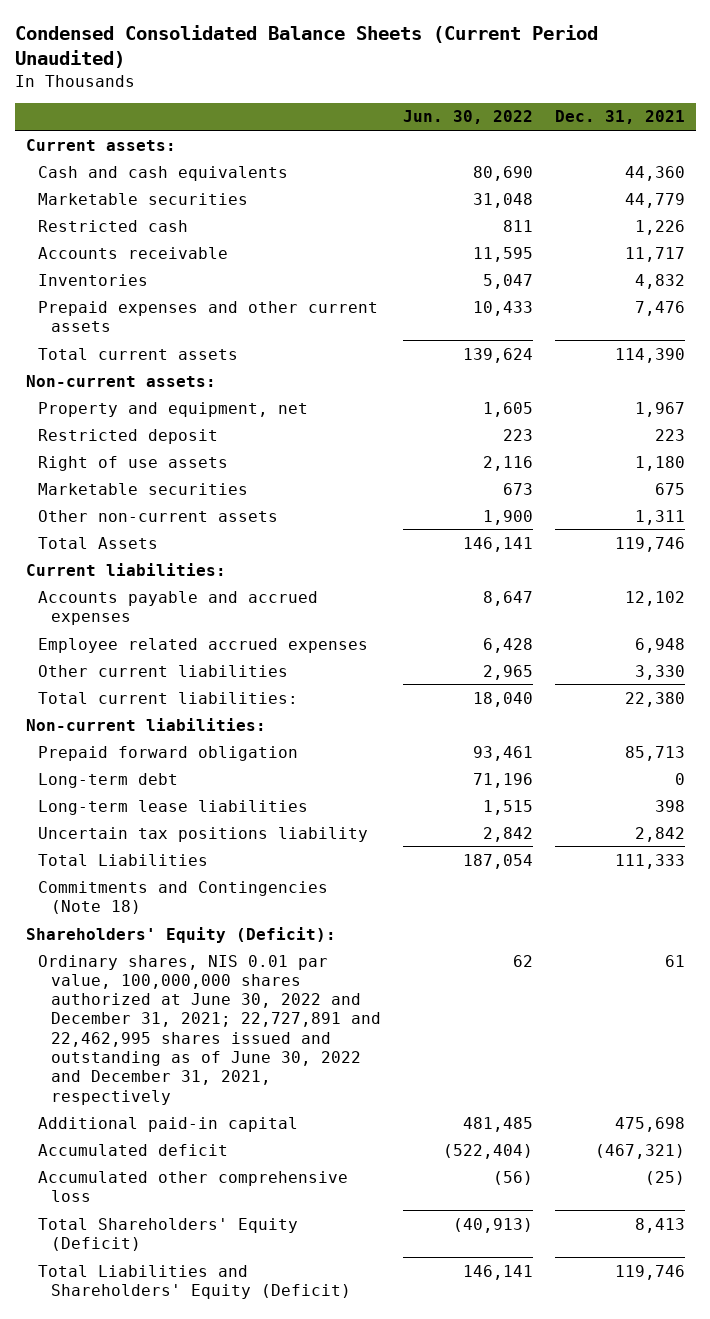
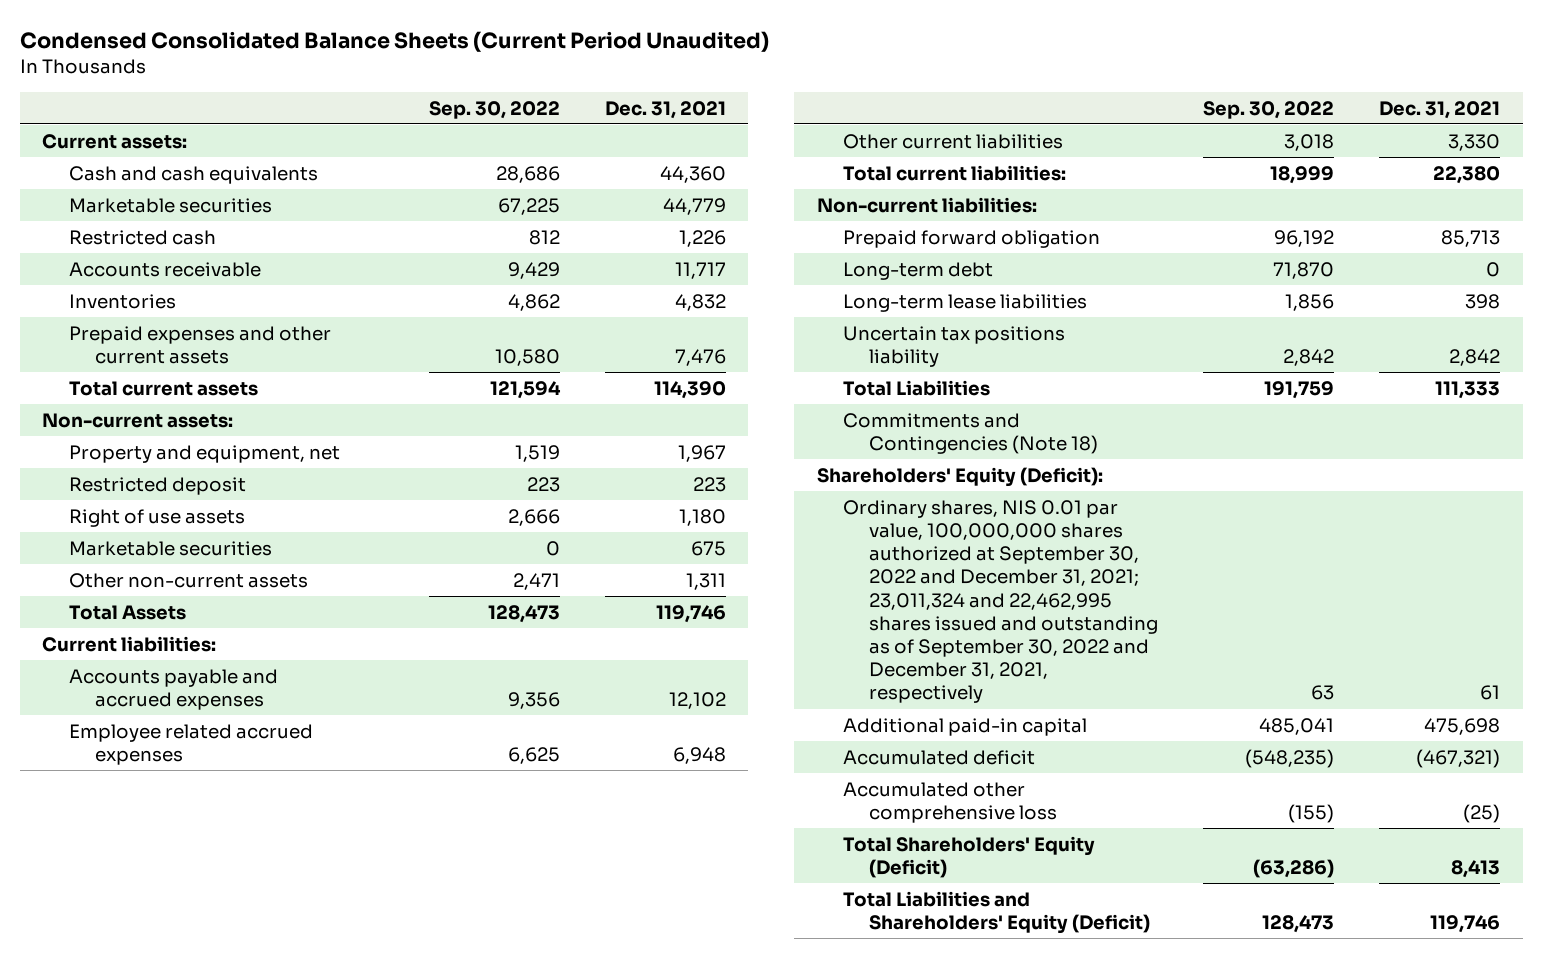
[402,110,533,125] Jun. 30, 2022 -> none
none -> [428,100,560,119] Sep. 30, 2022
[38,954,381,1105] Ordinary shares, NIS 0.01 par value, 100,000,000 shares authorized at June 30, 2022 and December 31, 2021; 22,727,891 and 22,462,995 shares issued and outstanding as of June 30, 2022 and December 31, 2021, respectively -> [843,499,1159,704] Ordinary shares, NIS 0.01 par value, 100,000,000 shares authorized at September 30, 2022 and December 31, 2021; 23,011,324 and 22,462,995 shares issued and outstanding as of September 30, 2022 and December 31, 2021, respectively

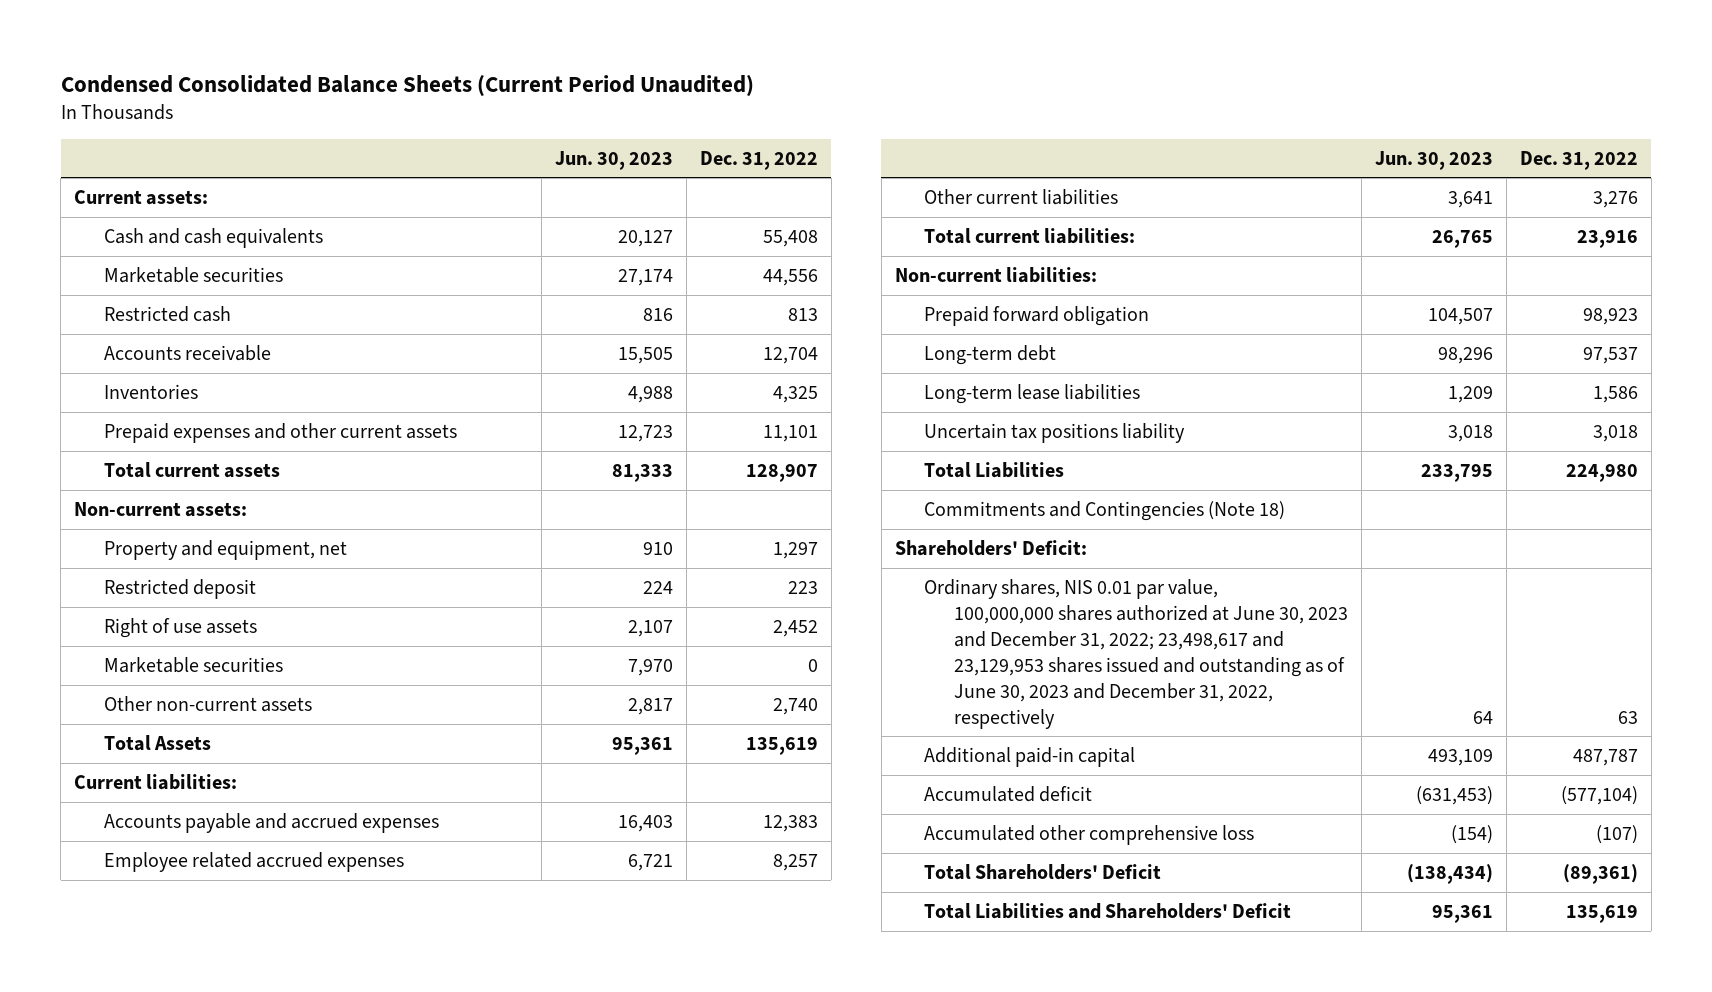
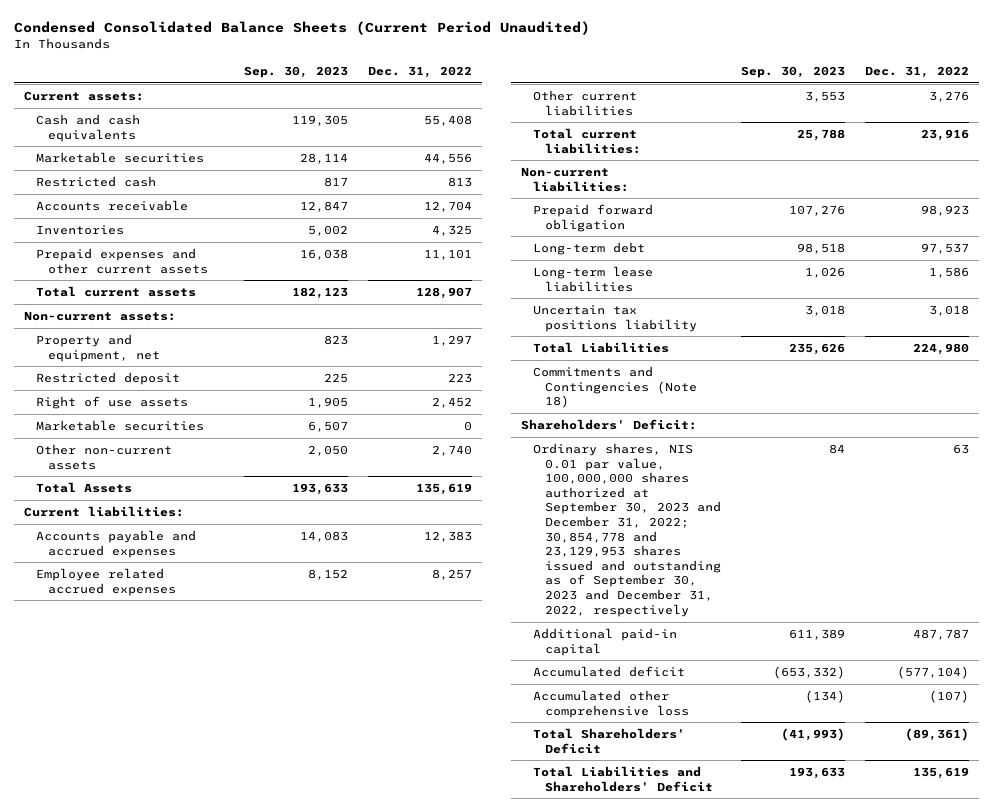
[554,150,673,170] Jun. 30, 2023 -> none
none -> [244,65,349,78] Sep. 30, 2023
[924,578,1348,729] Ordinary shares, NIS 0.01 par value, 100,000,000 shares authorized at June 30, 2023 and December 31, 2022; 23,498,617 and 23,129,953 shares issued and outstanding as of June 30, 2023 and December 31, 2022, respectively -> [532,442,721,617] Ordinary shares, NIS 0.01 par value, 100,000,000 shares authorized at September 30, 2023 and December 31, 2022; 30,854,778 and 23,129,953 shares issued and outstanding as of September 30, 2023 and December 31, 2022, respectively

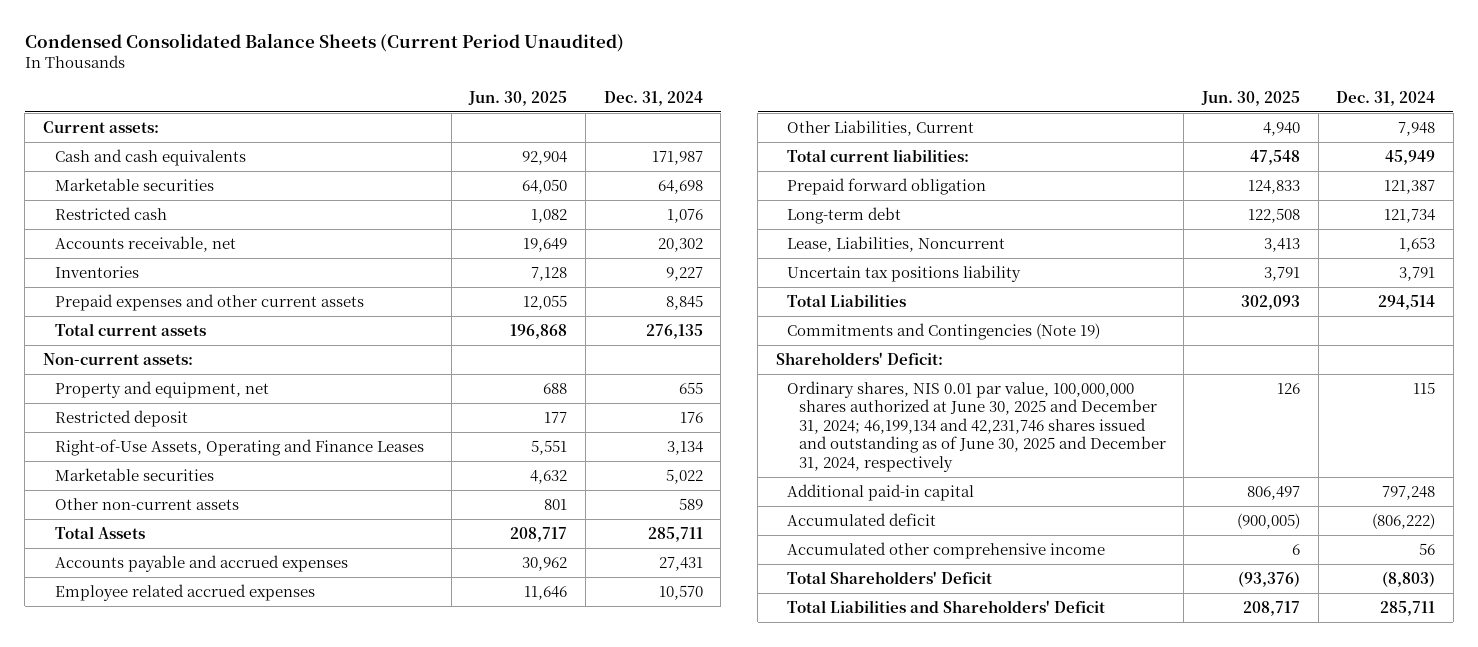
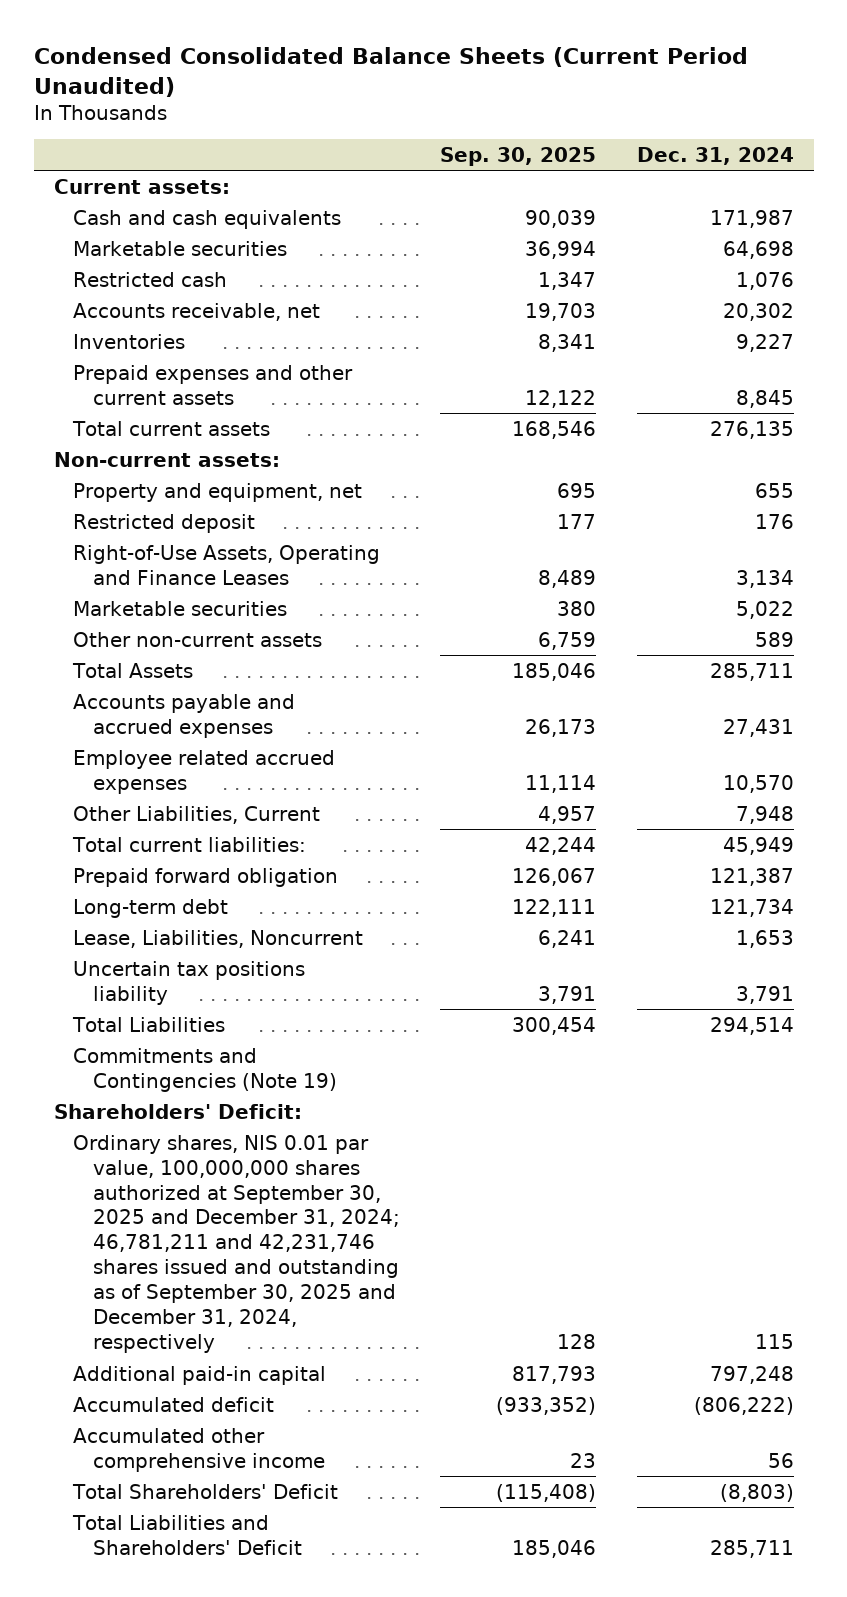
[468,90,568,106] Jun. 30, 2025 -> none
none -> [440,146,597,166] Sep. 30, 2025
[787,381,1166,472] Ordinary shares, NIS 0.01 par value, 100,000,000 shares authorized at June 30, 2025 and December 31, 2024; 46,199,134 and 42,231,746 shares issued and outstanding as of June 30, 2025 and December 31, 2024, respectively -> [73,1134,401,1354] Ordinary shares, NIS 0.01 par value, 100,000,000 shares authorized at September 30, 2025 and December 31, 2024; 46,781,211 and 42,231,746 shares issued and outstanding as of September 30, 2025 and December 31, 2024, respectively

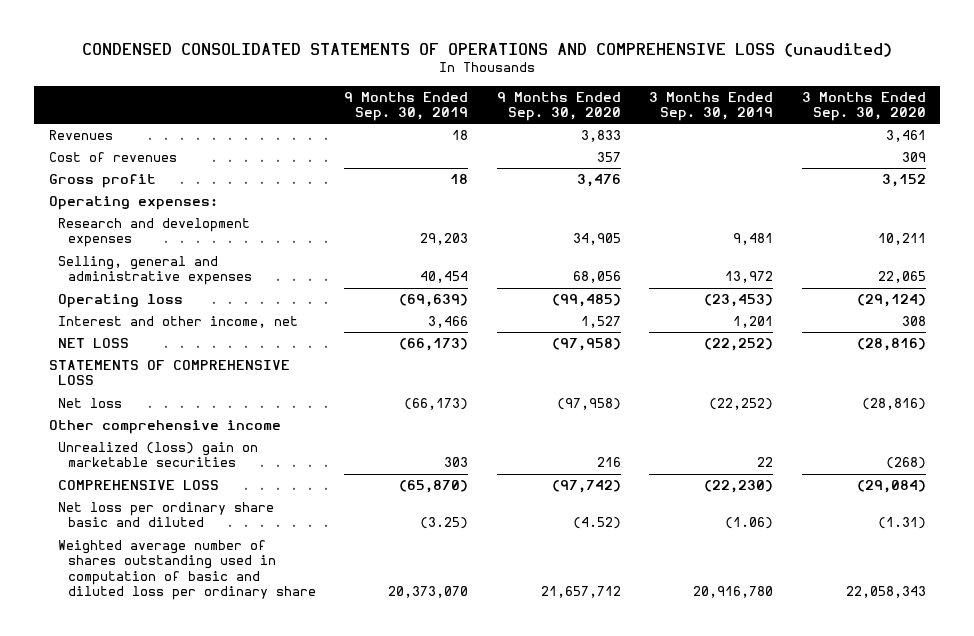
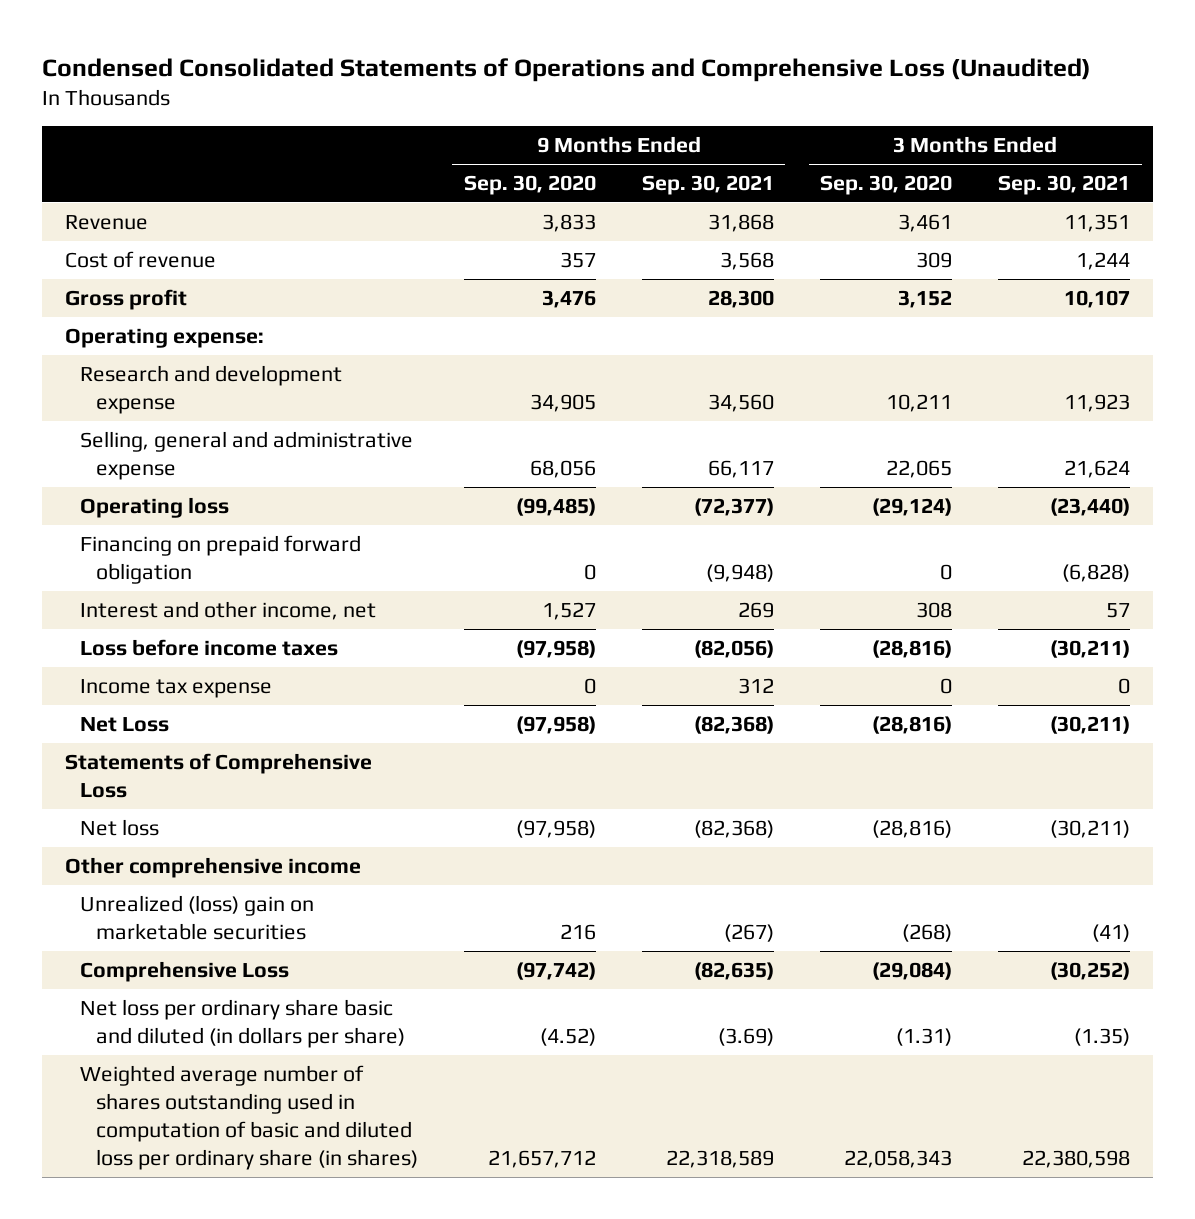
[82,42,893,57] CONDENSED CONSOLIDATED STATEMENTS OF OPERATIONS AND COMPREHENSIVE LOSS (unaudited) -> [41,57,1091,82] Condensed Consolidated Statements of Operations and Comprehensive Loss (Unaudited)
[344,91,469,122] 9 Months Ended Sep. 30, 2019 -> none
[649,91,774,122] 3 Months Ended Sep. 30, 2019 -> none
none -> [641,174,774,195] Sep. 30, 2021
none -> [998,174,1131,195] Sep. 30, 2021
[48,130,113,141] Revenues -> [64,214,148,230] Revenue
[48,152,177,163] Cost of revenues -> [64,250,216,268] Cost of revenue
[48,196,218,211] Operating expenses: -> [64,327,264,348] Operating expense:
[58,218,251,248] Research and development expenses -> [80,364,343,415] Research and development expense
[58,256,252,286] Selling, general and administrative expenses -> [80,430,414,481] Selling, general and administrative expense
none -> [80,534,362,585] Financing on prepaid forward obligation
none -> [80,638,339,656] Loss before income taxes
none -> [80,678,273,698] Income tax expense
[58,338,130,349] NET LOSS -> [80,716,170,732] Net Loss
[48,360,290,386] STATEMENTS OF COMPREHENSIVE LOSS -> [64,752,372,799] Statements of Comprehensive Loss
[58,480,220,491] COMPREHENSIVE LOSS -> [80,960,290,982] Comprehensive Loss
[58,502,275,528] Net loss per ordinary share basic and diluted -> [80,998,405,1049] Net loss per ordinary share basic and diluted (in dollars per share)
[58,540,316,601] Weighted average number of shares outstanding used in computation of basic and diluted loss per ordinary share -> [80,1064,418,1171] Weighted average number of shares outstanding used in computation of basic and diluted loss per ordinary share (in shares)

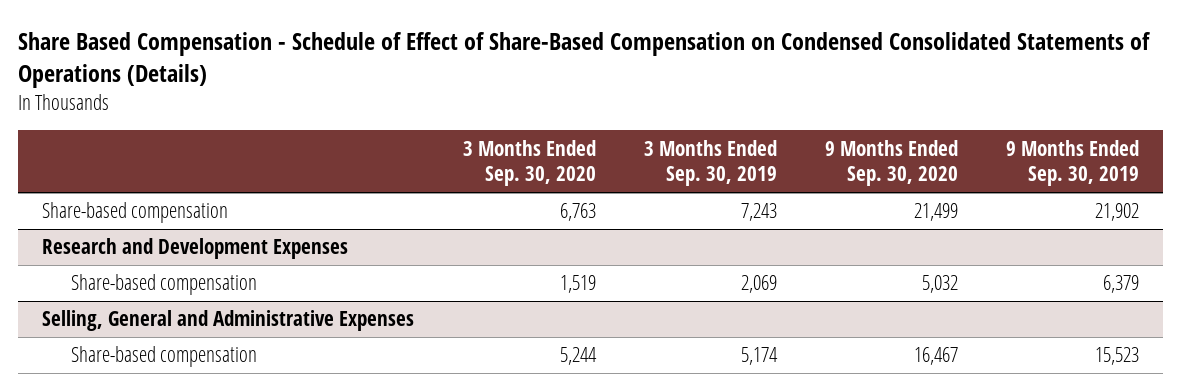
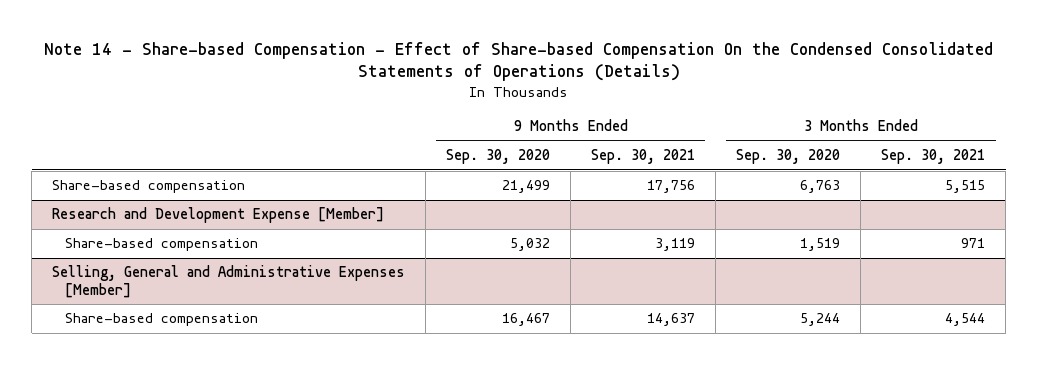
[18,32,1152,89] Share Based Compensation - Schedule of Effect of Share-Based Compensation on Condensed Consolidated Statements of Operations (Details) -> [43,41,993,82] Note 14 - Share-based Compensation - Effect of Share-based Compensation On the Condensed Consolidated Statements of Operations (Details)
[643,139,777,187] 3 Months Ended Sep. 30, 2019 -> none
[1006,139,1140,187] 9 Months Ended Sep. 30, 2019 -> none
none -> [591,149,696,165] Sep. 30, 2021
none -> [881,149,986,165] Sep. 30, 2021
[42,238,349,260] Research and Development Expenses -> [52,207,385,224] Research and Development Expense [Member]
[42,310,415,332] Selling, General and Administrative Expenses -> [52,265,406,298] Selling, General and Administrative Expenses [Member]

